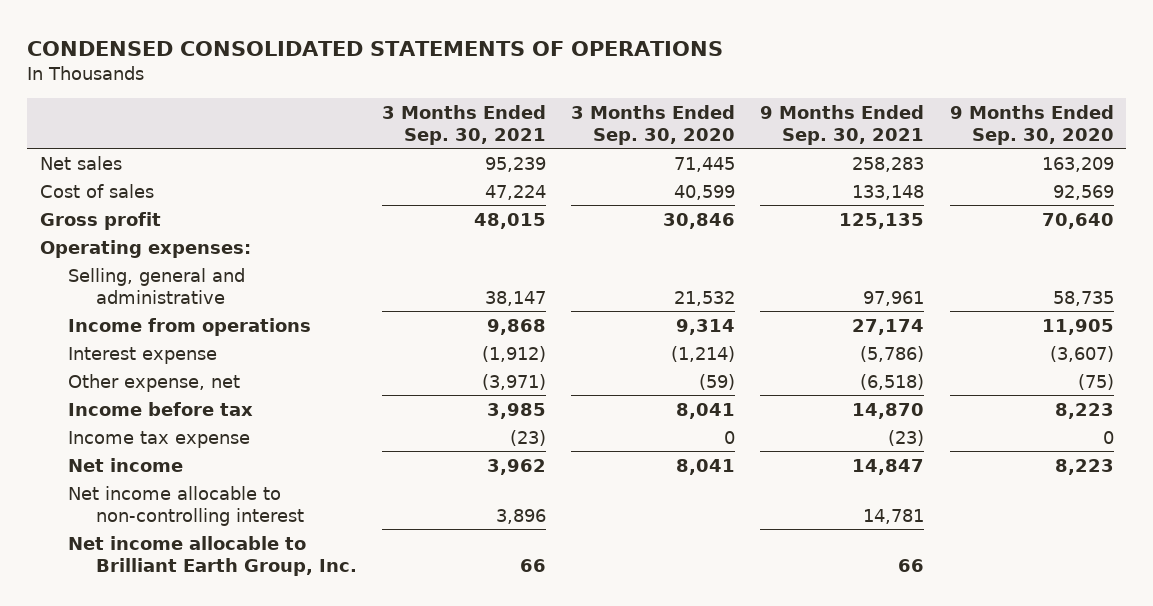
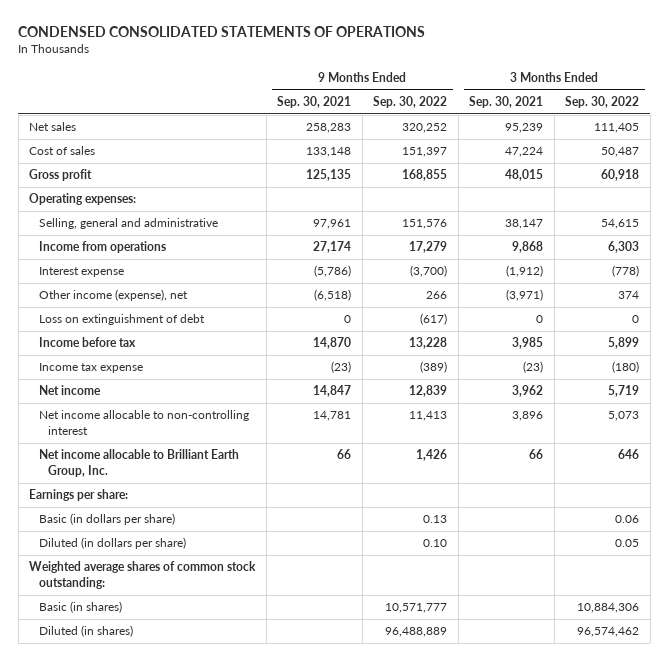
[571,104,736,146] 3 Months Ended Sep. 30, 2020 -> none
[949,104,1114,146] 9 Months Ended Sep. 30, 2020 -> none
none -> [373,95,448,108] Sep. 30, 2022
none -> [565,95,640,108] Sep. 30, 2022
[67,373,240,392] Other expense, net -> [38,289,188,302] Other income (expense), net
none -> [38,314,205,326] Loss on extinguishment of debt
none -> [29,489,129,502] Earnings per share:
none -> [38,513,175,526] Basic (in dollars per share)
none -> [38,537,186,550] Diluted (in dollars per share)
none -> [29,561,257,589] Weighted average shares of common stock outstanding:
none -> [38,601,122,614] Basic (in shares)
none -> [38,625,133,638] Diluted (in shares)

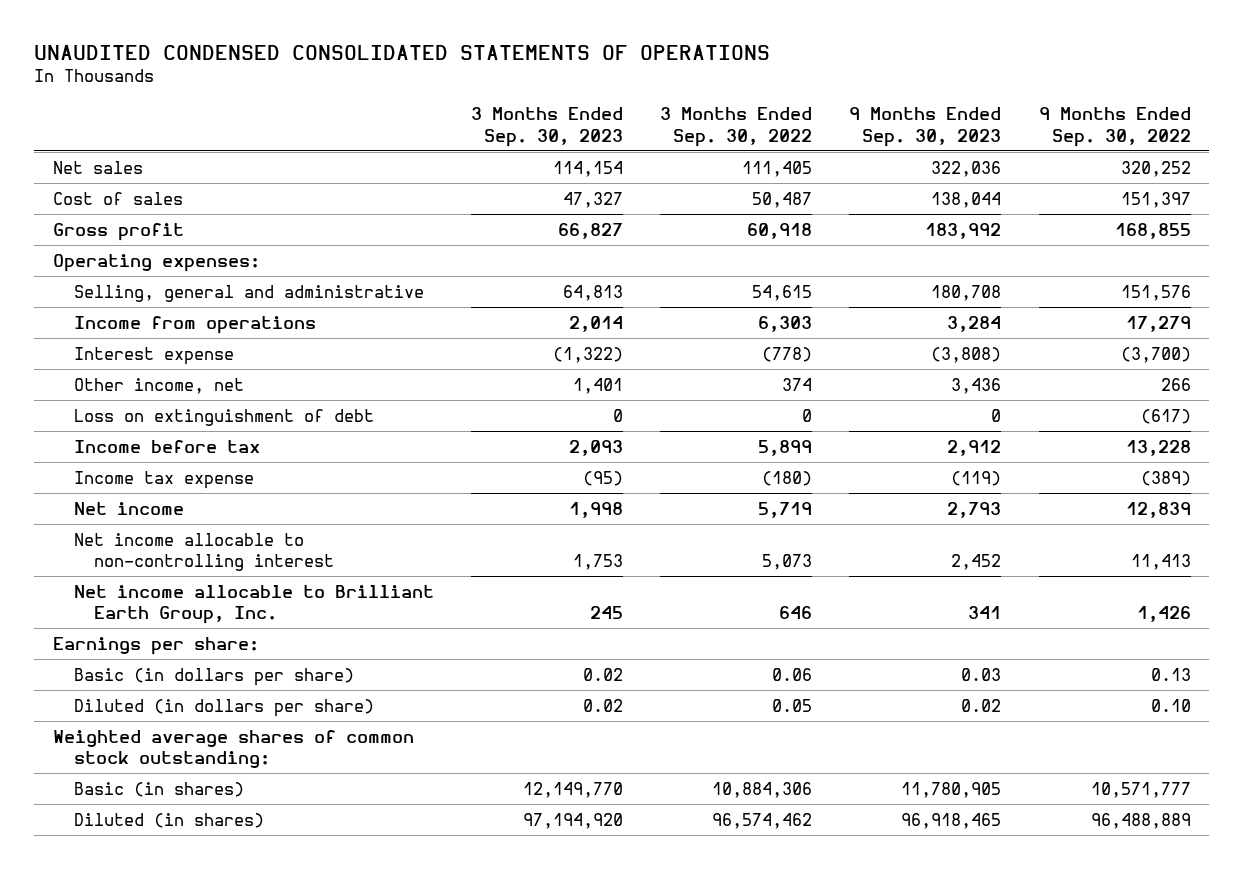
[18,26,426,38] CONDENSED CONSOLIDATED STATEMENTS OF OPERATIONS -> [34,44,771,60] UNAUDITED CONDENSED CONSOLIDATED STATEMENTS OF OPERATIONS
[277,95,352,108] Sep. 30, 2021 -> none
[469,95,544,108] Sep. 30, 2021 -> none
none -> [470,107,623,147] 3 Months Ended Sep. 30, 2023
none -> [849,107,1002,147] 9 Months Ended Sep. 30, 2023
[38,289,188,302] Other income (expense), net -> [73,377,244,394] Other income, net

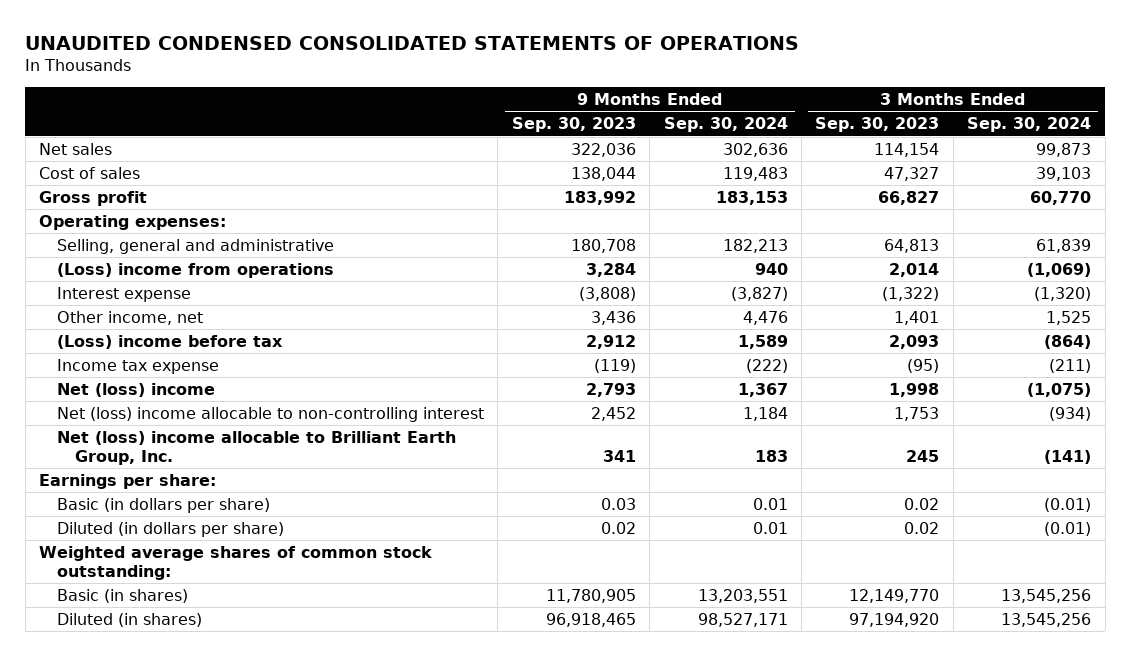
[660,107,813,147] 3 Months Ended Sep. 30, 2022 -> none
[1038,107,1191,147] 9 Months Ended Sep. 30, 2022 -> none
none -> [663,117,788,133] Sep. 30, 2024
none -> [967,117,1092,133] Sep. 30, 2024
[73,315,316,334] Income from operations -> [57,262,335,278] (Loss) income from operations
[73,408,374,426] Loss on extinguishment of debt -> none
[73,439,260,453] Income before tax -> [57,334,284,349] (Loss) income before tax
[73,501,184,515] Net income -> [57,382,216,397] Net (loss) income
[73,532,335,572] Net income allocable to non-controlling interest -> [57,406,485,422] Net (loss) income allocable to non-controlling interest
[73,584,434,625] Net income allocable to Brilliant Earth Group, Inc. -> [57,430,457,466] Net (loss) income allocable to Brilliant Earth Group, Inc.

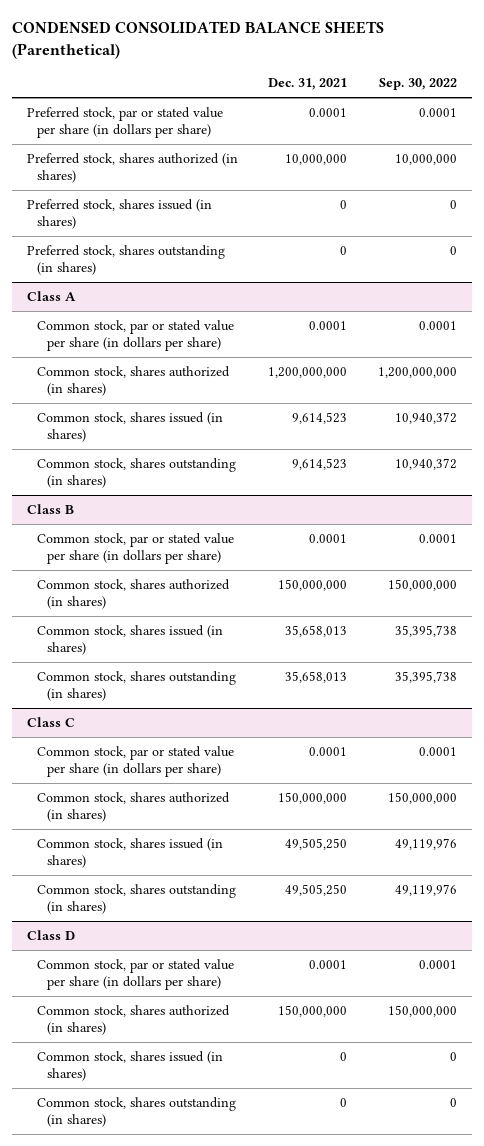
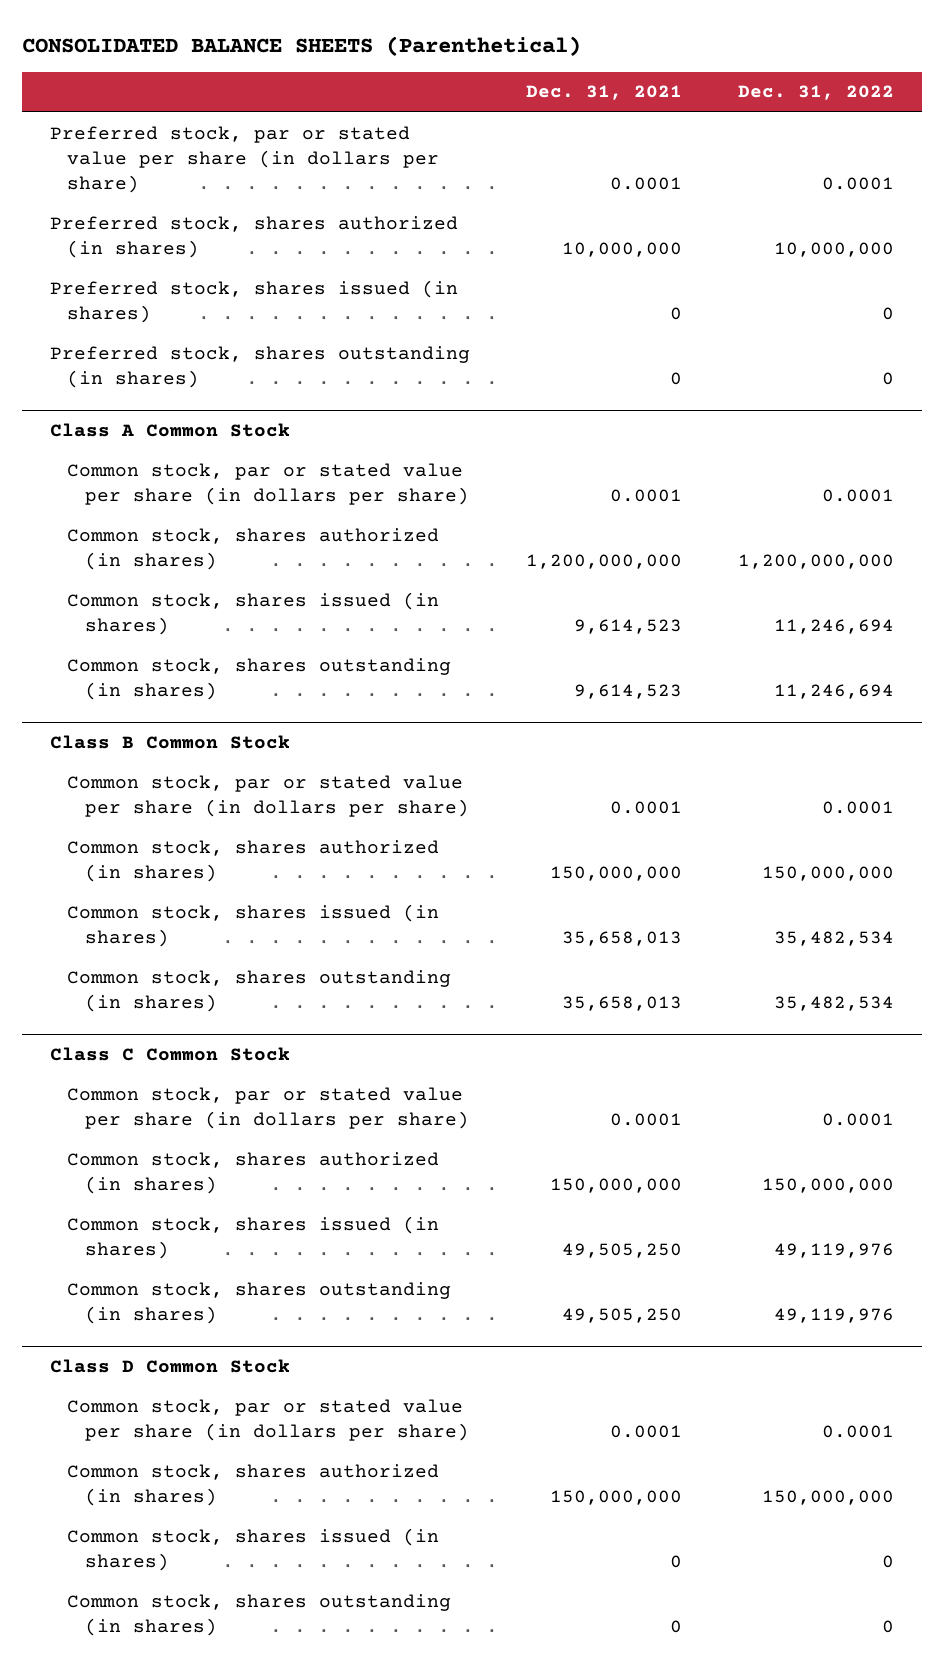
[11,21,384,59] CONDENSED CONSOLIDATED BALANCE SHEETS (Parenthetical) -> [22,36,582,57] CONSOLIDATED BALANCE SHEETS (Parenthetical)
[378,78,457,91] Sep. 30, 2022 -> none
none -> [738,85,895,101] Dec. 31, 2022
[26,290,76,301] Class A -> [50,423,291,438] Class A Common Stock
[26,503,74,514] Class B -> [50,735,291,750] Class B Common Stock
[26,716,75,727] Class C -> [50,1047,291,1062] Class C Common Stock
[26,929,75,940] Class D -> [50,1359,291,1374] Class D Common Stock

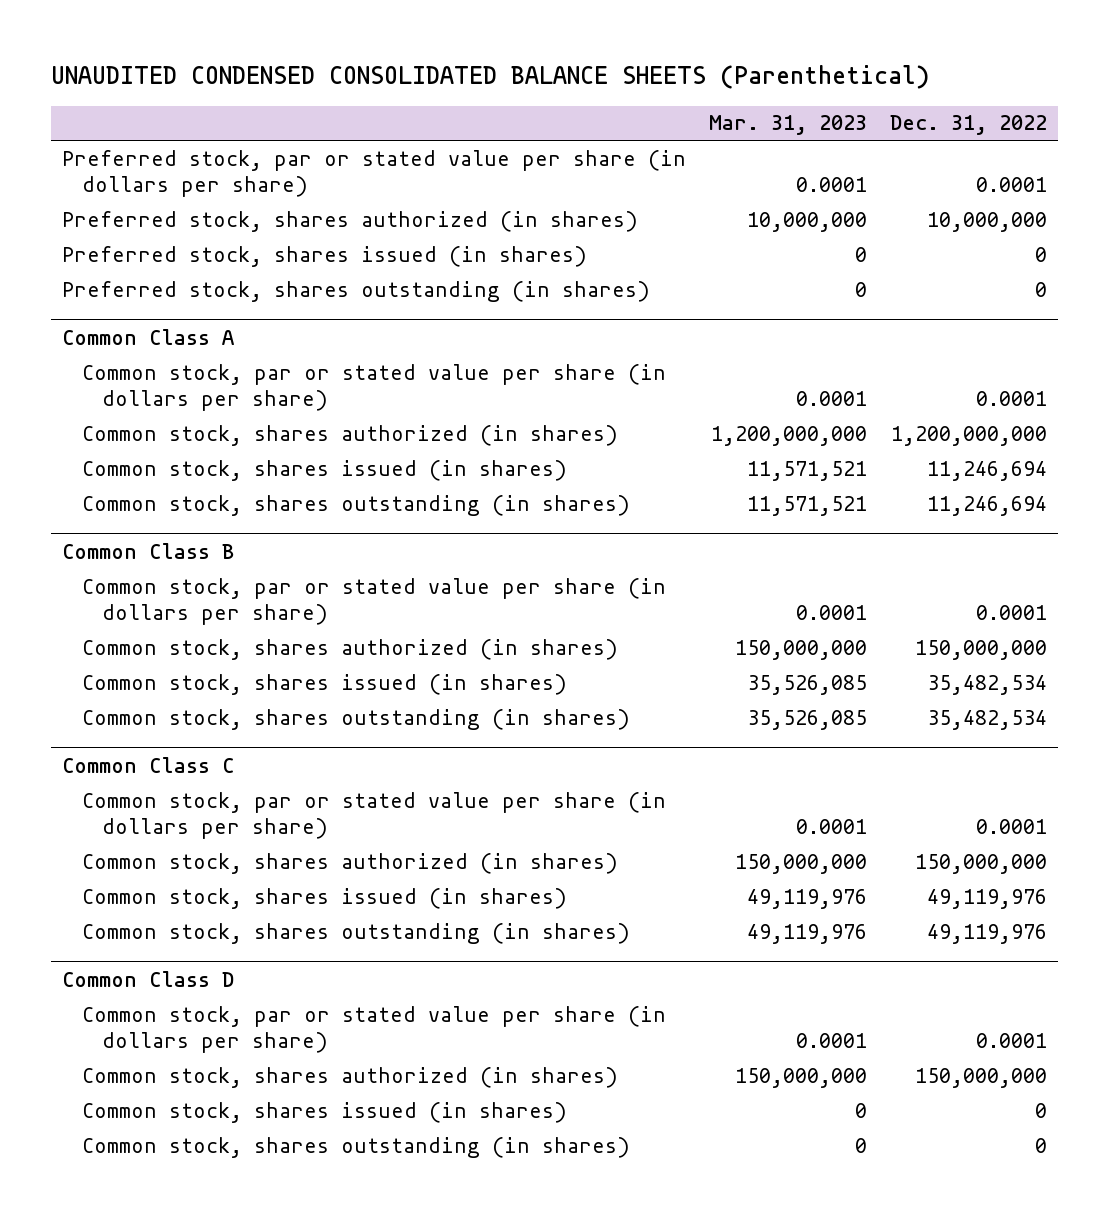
[22,36,582,57] CONSOLIDATED BALANCE SHEETS (Parenthetical) -> [50,65,929,90] UNAUDITED CONDENSED CONSOLIDATED BALANCE SHEETS (Parenthetical)
[526,85,683,101] Dec. 31, 2021 -> none
none -> [708,115,867,136] Mar. 31, 2023
[50,423,291,438] Class A Common Stock -> [62,328,236,345] Common Class A
[50,735,291,750] Class B Common Stock -> [62,542,235,559] Common Class B
[50,1047,291,1062] Class C Common Stock -> [62,756,235,773] Common Class C
[50,1359,291,1374] Class D Common Stock -> [62,970,235,987] Common Class D

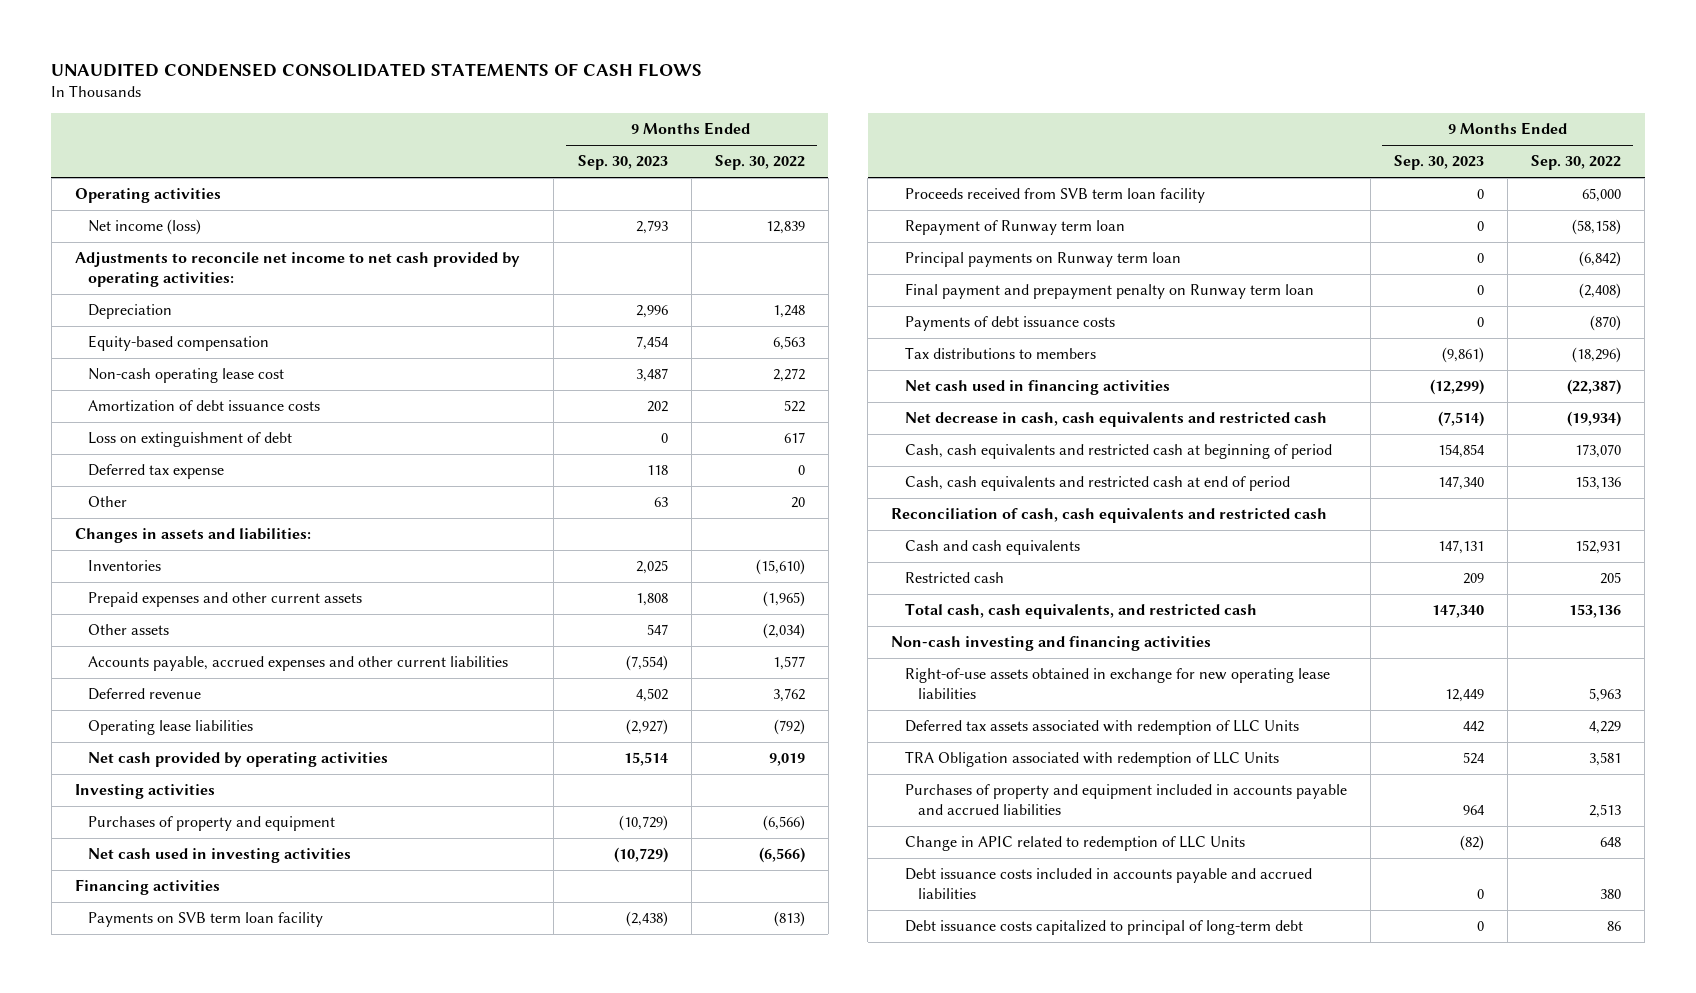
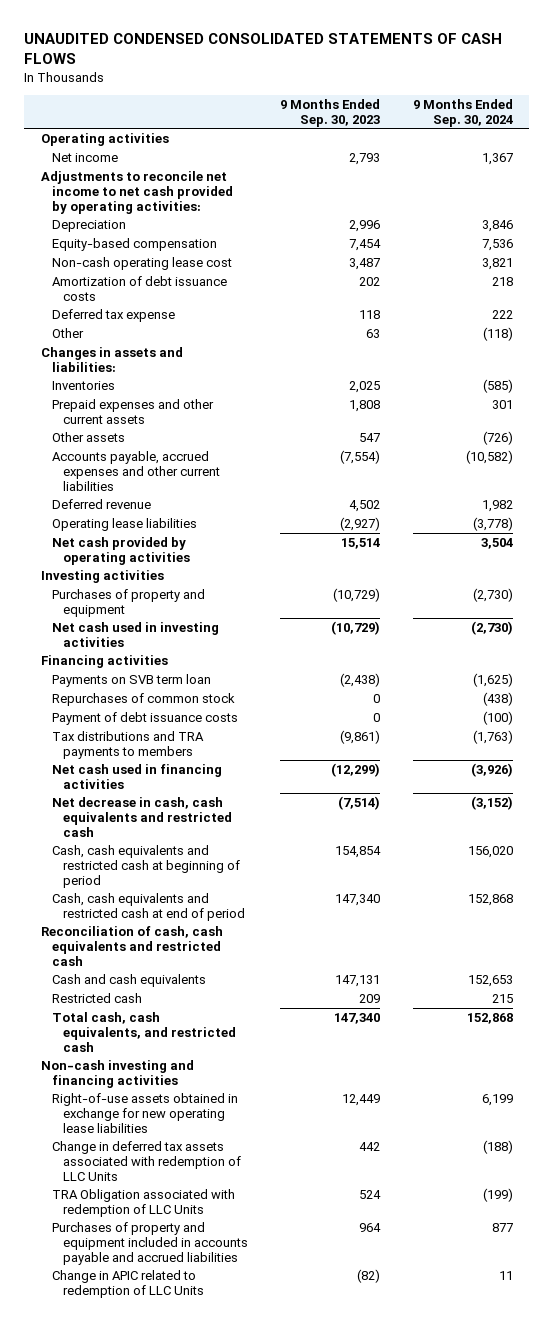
[714,155,805,171] Sep. 30, 2022 -> none
none -> [412,98,513,127] 9 Months Ended Sep. 30, 2024
[88,219,202,236] Net income (loss) -> [51,152,118,162] Net income
[88,432,293,448] Loss on extinguishment of debt -> none
[904,188,1205,204] Proceeds received from SVB term loan facility -> none
[904,220,1125,236] Repayment of Runway term loan -> none
[904,252,1181,268] Principal payments on Runway term loan -> none
[904,283,1314,300] Final payment and prepayment penalty on Runway term loan -> none
[88,912,324,928] Payments on SVB term loan facility -> [51,673,211,687] Payments on SVB term loan
none -> [51,692,235,706] Repurchases of common stock
[904,316,1115,332] Payments of debt issuance costs -> [51,711,238,725] Payment of debt issuance costs
[904,347,1096,360] Tax distributions to members -> [51,730,204,759] Tax distributions and TRA payments to members
[904,720,1299,736] Deferred tax assets associated with redemption of LLC Units -> [51,1140,242,1181] Change in deferred tax assets associated with redemption of LLC Units
[904,868,1312,900] Debt issuance costs included in accounts payable and accrued liabilities -> none
[904,920,1303,936] Debt issuance costs capitalized to principal of long-term debt -> none

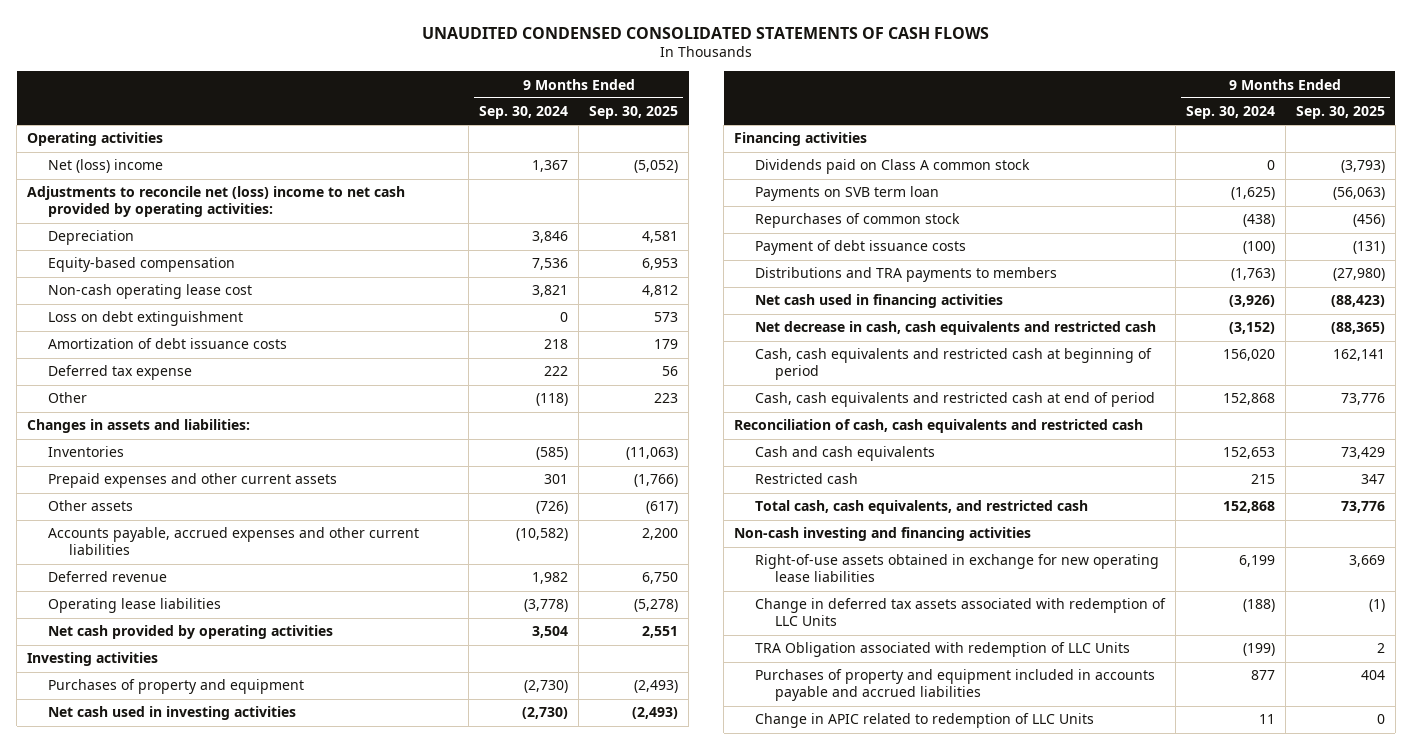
[280,98,381,127] 9 Months Ended Sep. 30, 2023 -> none
none -> [589,106,679,120] Sep. 30, 2025
[51,152,118,162] Net income -> [48,159,164,174] Net (loss) income
[40,170,233,214] Adjustments to reconcile net income to net cash provided by operating activities: -> [27,186,406,218] Adjustments to reconcile net (loss) income to net cash provided by operating activities:
none -> [48,311,244,327] Loss on debt extinguishment
none -> [754,159,1030,175] Dividends paid on Class A common stock
[51,730,204,759] Tax distributions and TRA payments to members -> [754,267,1057,283] Distributions and TRA payments to members

